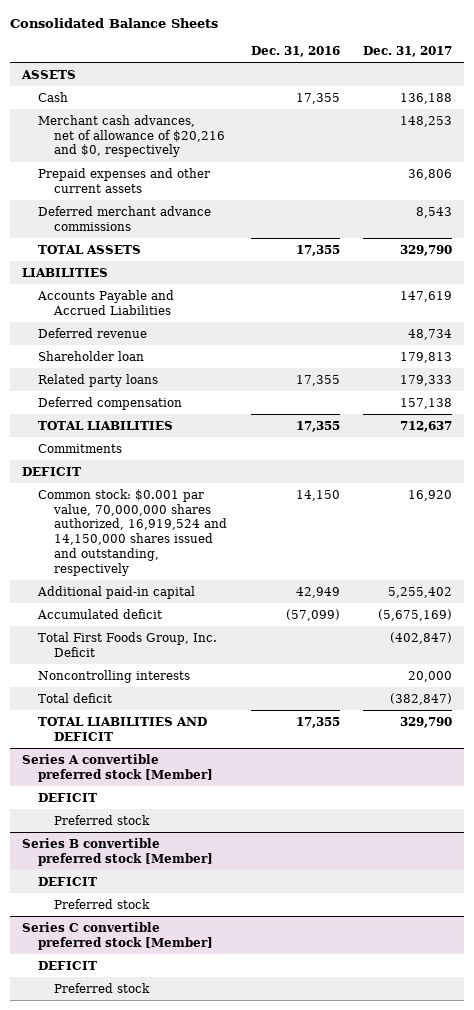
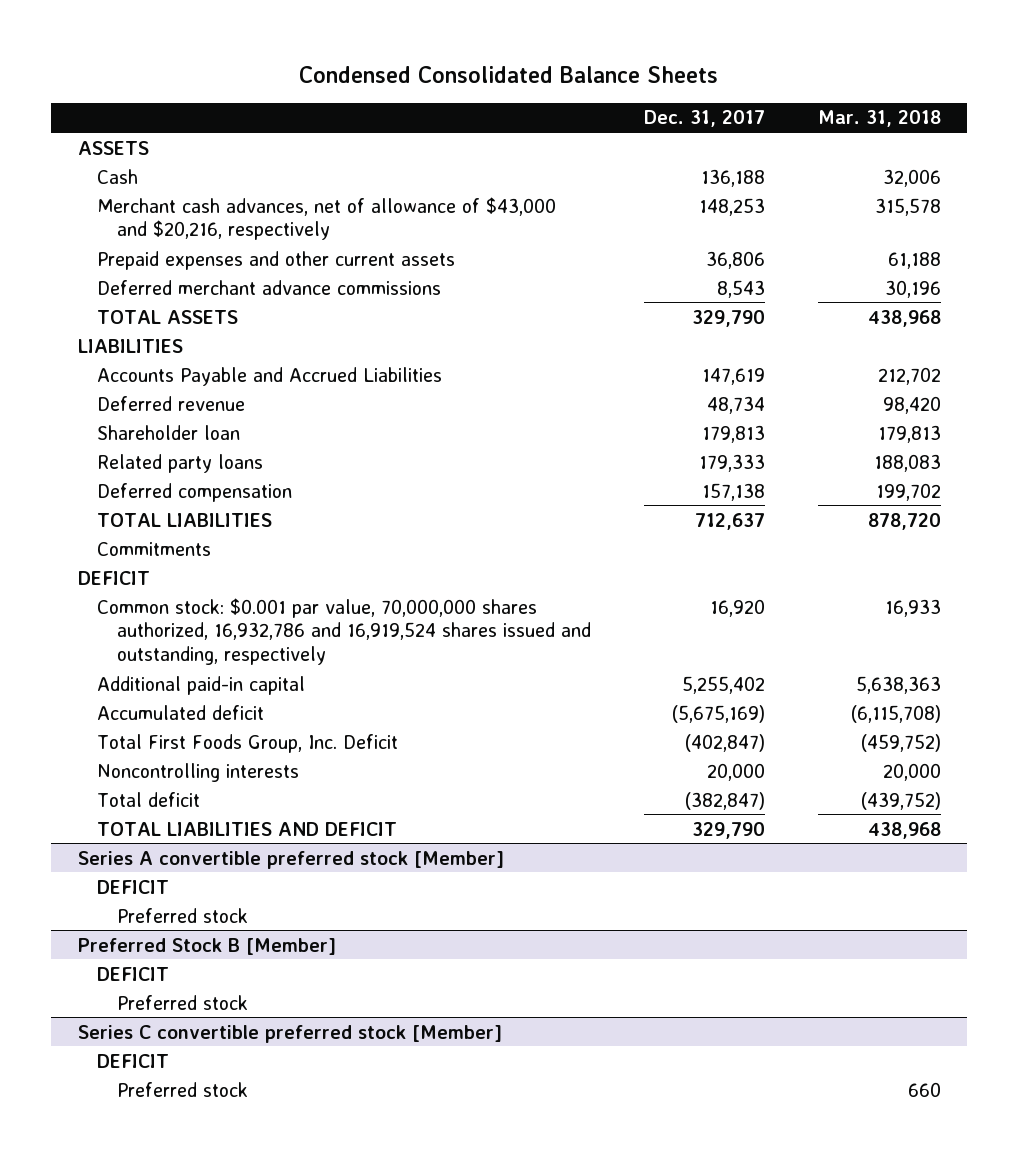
[9,17,218,28] Consolidated Balance Sheets -> [299,65,719,83] Condensed Consolidated Balance Sheets
[250,45,340,57] Dec. 31, 2016 -> none
none -> [817,110,941,128] Mar. 31, 2018
[37,114,225,158] Merchant cash advances, net of allowance of $20,216 and $0, respectively -> [97,196,557,241] Merchant cash advances, net of allowance of $43,000 and $20,216, respectively
[37,488,227,577] Common stock: $0.001 par value, 70,000,000 shares authorized, 16,919,524 and 14,150,000 shares issued and outstanding, respectively -> [97,597,592,666] Common stock: $0.001 par value, 70,000,000 shares authorized, 16,932,786 and 16,919,524 shares issued and outstanding, respectively
[21,837,213,866] Series B convertible preferred stock [Member] -> [77,937,336,955] Preferred Stock B [Member]

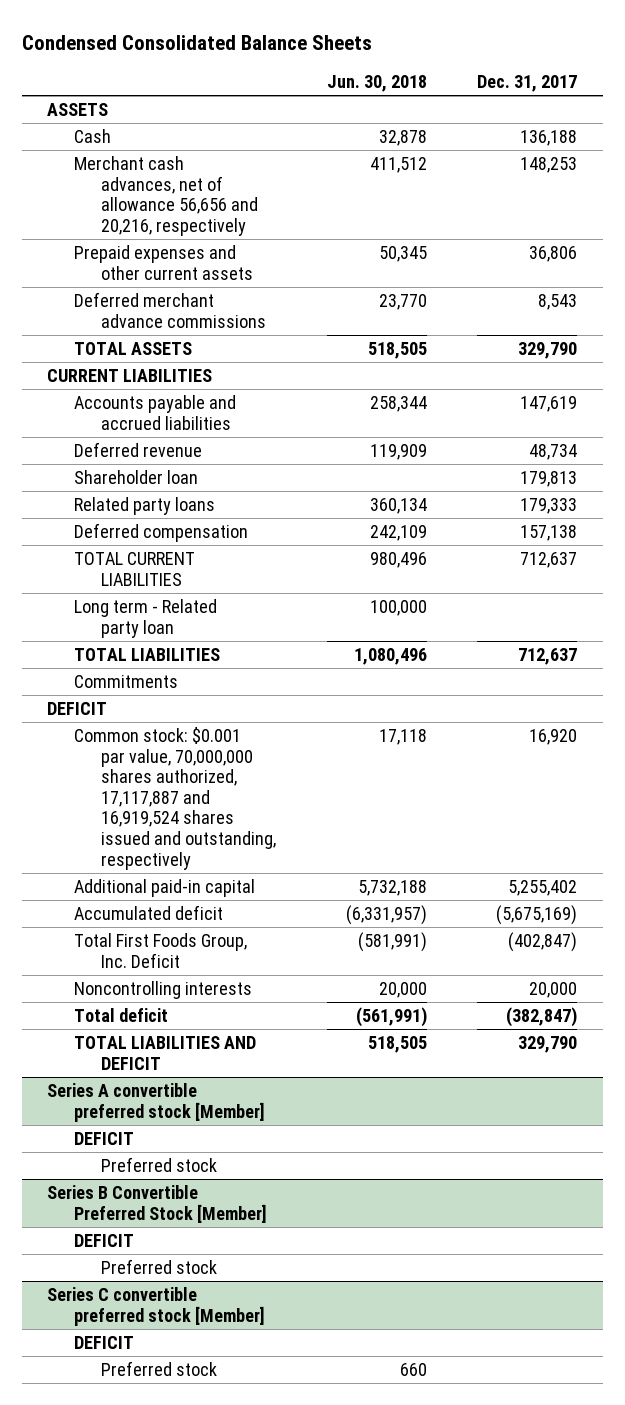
[817,110,941,128] Mar. 31, 2018 -> none
none -> [326,74,427,92] Jun. 30, 2018
[97,196,557,241] Merchant cash advances, net of allowance of $43,000 and $20,216, respectively -> [74,156,259,236] Merchant cash advances, net of allowance 56,656 and 20,216, respectively
[77,338,183,353] LIABILITIES -> [47,369,213,383] CURRENT LIABILITIES
[97,366,443,386] Accounts Payable and Accrued Liabilities -> [74,395,237,430] Accounts payable and accrued liabilities
none -> [74,552,196,586] TOTAL CURRENT LIABILITIES
none -> [74,599,218,638] Long term - Related party loan
[97,597,592,666] Common stock: $0.001 par value, 70,000,000 shares authorized, 16,932,786 and 16,919,524 shares issued and outstanding, respectively -> [74,727,277,870] Common stock: $0.001 par value, 70,000,000 shares authorized, 17,117,887 and 16,919,524 shares issued and outstanding, respectively
[77,937,336,955] Preferred Stock B [Member] -> [47,1185,268,1223] Series B Convertible Preferred Stock [Member]

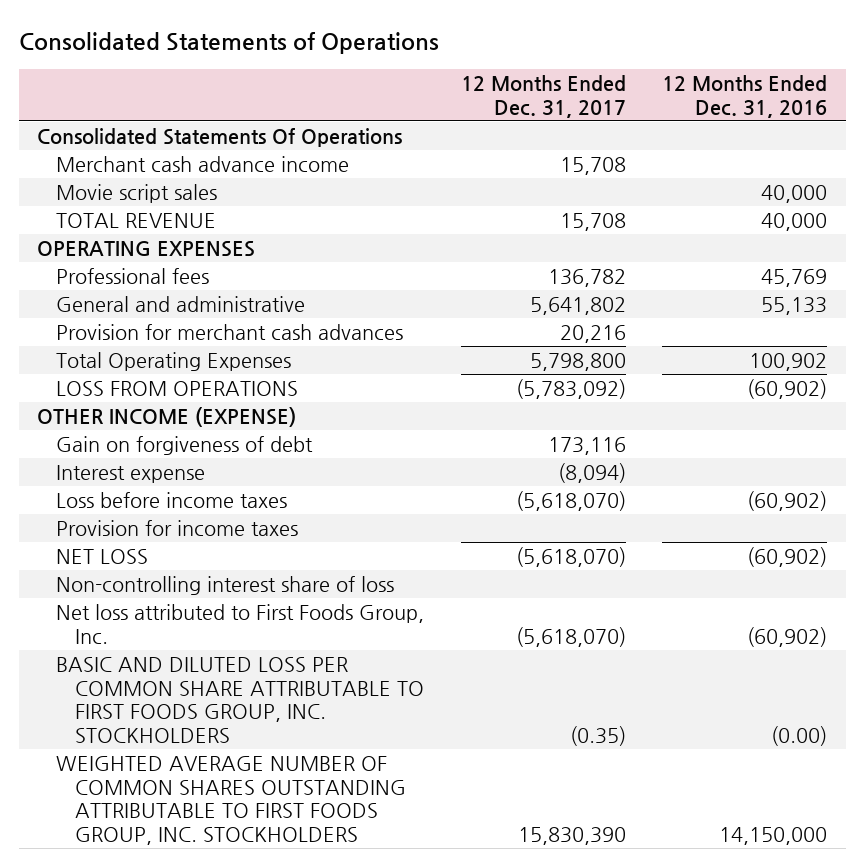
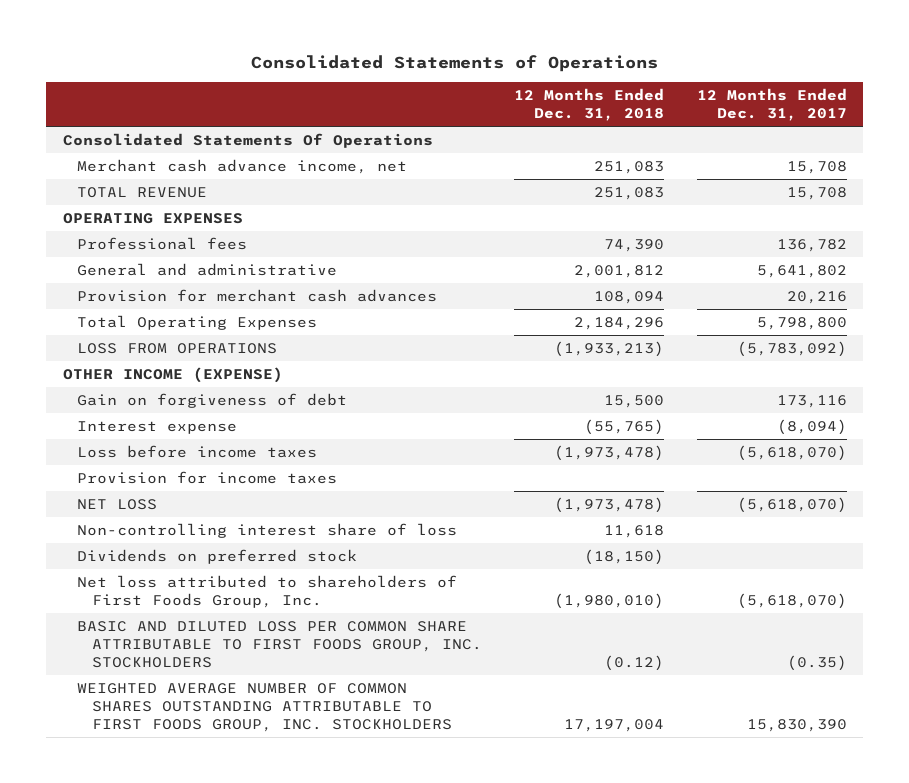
[662,75,828,118] 12 Months Ended Dec. 31, 2016 -> none
none -> [514,87,665,121] 12 Months Ended Dec. 31, 2018
[56,184,218,204] Movie script sales -> none
[56,156,350,173] Merchant cash advance income -> [77,159,408,175] Merchant cash advance income, net
none -> [77,549,358,565] Dividends on preferred stock
[56,604,425,644] Net loss attributed to First Foods Group, Inc. -> [77,575,458,608] Net loss attributed to shareholders of First Foods Group, Inc.

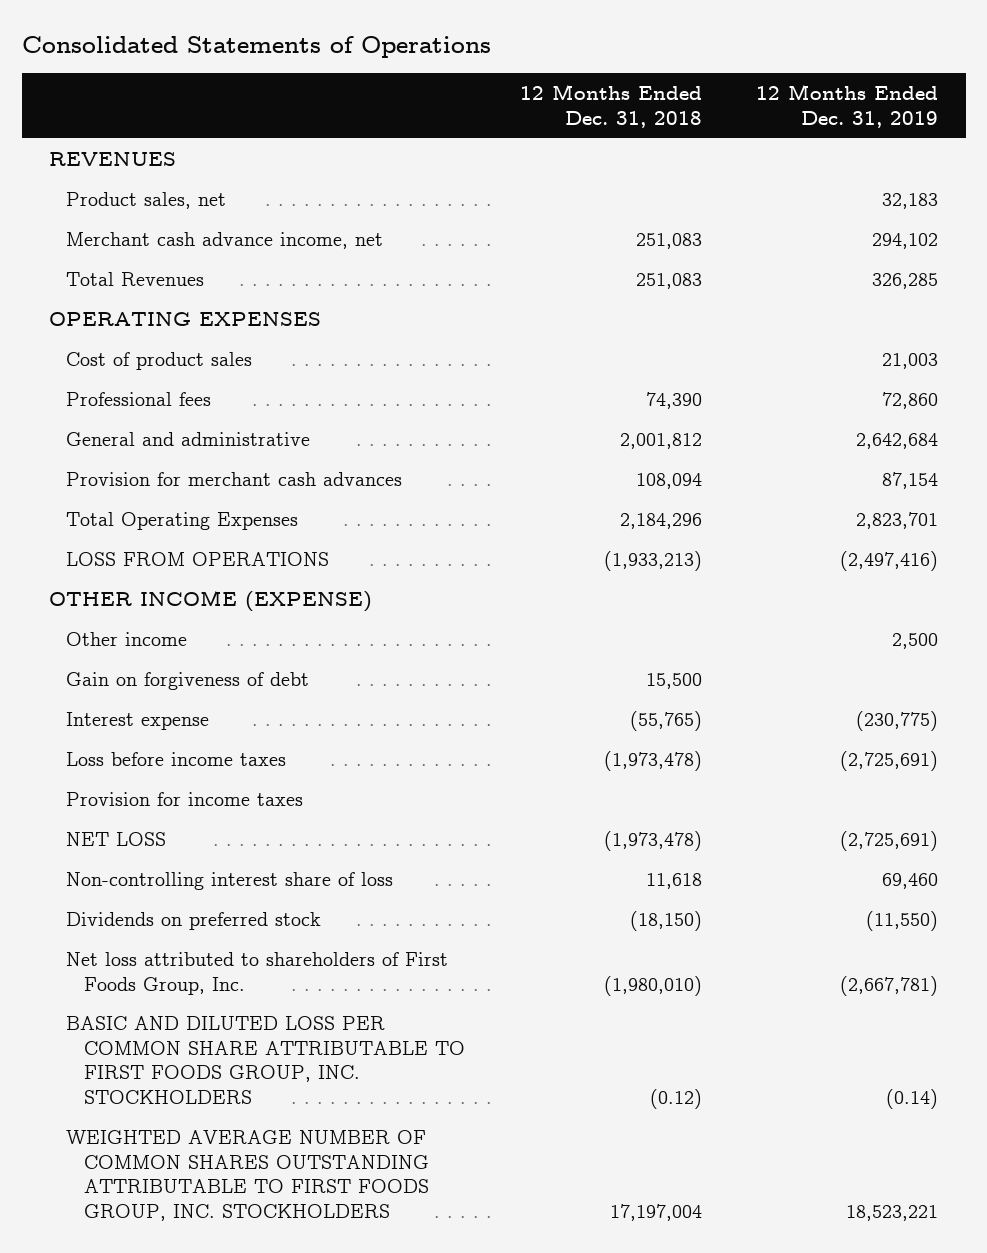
[696,87,847,121] 12 Months Ended Dec. 31, 2017 -> none
none -> [756,84,939,128] 12 Months Ended Dec. 31, 2019
[62,133,433,149] Consolidated Statements Of Operations -> none
none -> [49,151,177,166] REVENUES
none -> [66,191,227,209] Product sales, net
[77,187,208,199] TOTAL REVENUE -> [66,271,205,286] Total Revenues
none -> [66,351,253,370] Cost of product sales
none -> [66,631,188,646] Other income

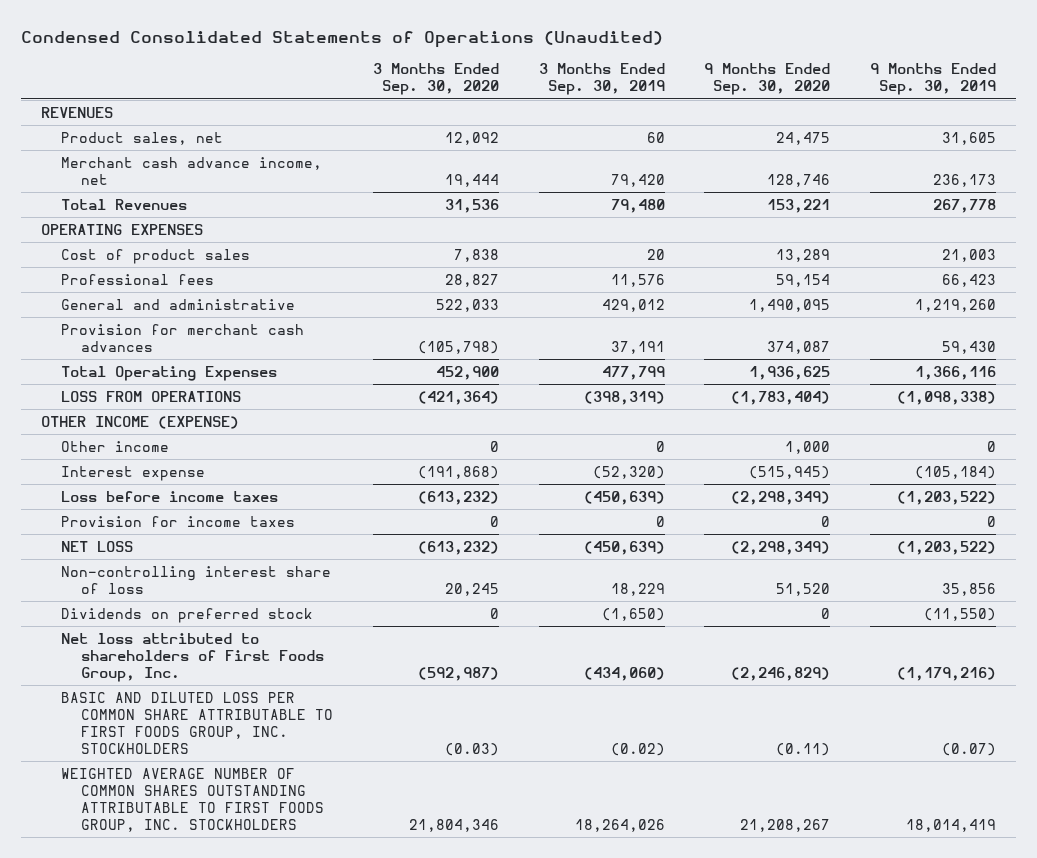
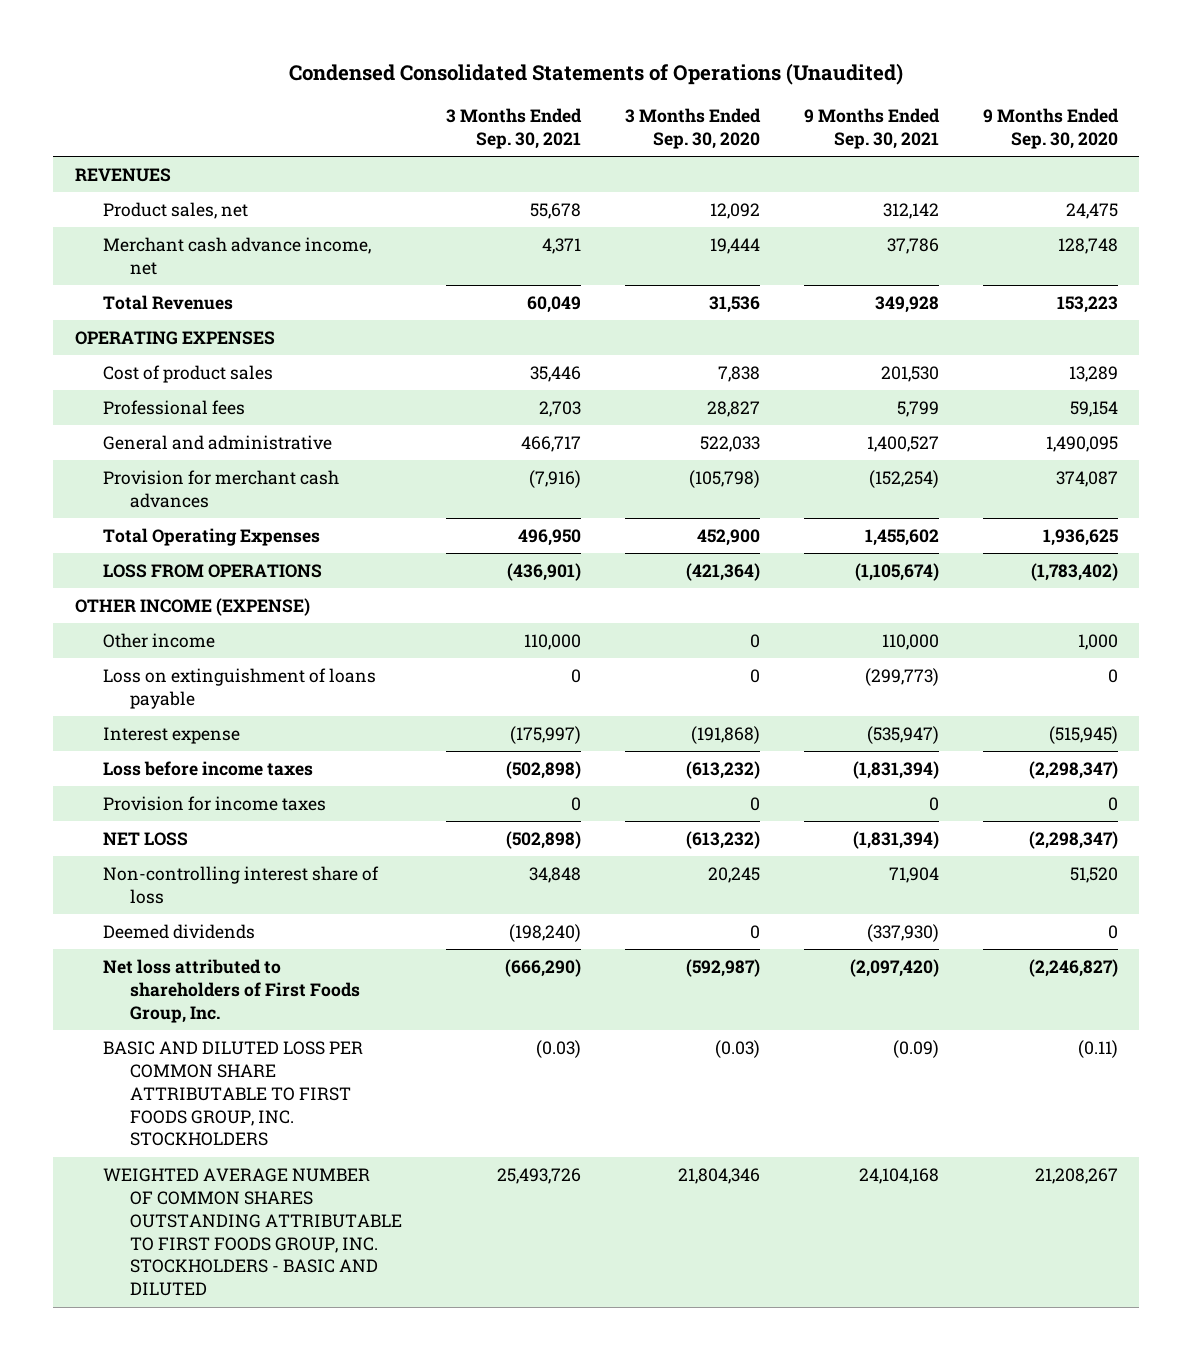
[538,63,665,96] 3 Months Ended Sep. 30, 2019 -> none
[870,63,997,96] 9 Months Ended Sep. 30, 2019 -> none
none -> [446,107,583,149] 3 Months Ended Sep. 30, 2021
none -> [803,107,940,149] 9 Months Ended Sep. 30, 2021
[767,173,831,187] 128,746 -> [1057,237,1118,254] 128,748
[767,198,831,213] 153,221 -> [1056,295,1118,313] 153,223
[731,390,831,405] (1,783,404) -> [1030,562,1118,581] (1,783,402)
none -> [102,667,376,709] Loss on extinguishment of loans payable
[731,490,831,505] (2,298,349) -> [1028,760,1118,779] (2,298,347)
[731,540,831,555] (2,298,349) -> [1028,830,1118,849] (2,298,347)
[60,607,313,623] Dividends on preferred stock -> none
none -> [102,923,255,939] Deemed dividends
[731,667,831,682] (2,246,829) -> [1028,958,1118,977] (2,246,827)
[60,767,324,833] WEIGHTED AVERAGE NUMBER OF COMMON SHARES OUTSTANDING ATTRIBUTABLE TO FIRST FOODS GROUP, INC. STOCKHOLDERS -> [102,1167,403,1297] WEIGHTED AVERAGE NUMBER OF COMMON SHARES OUTSTANDING ATTRIBUTABLE TO FIRST FOODS GROUP, INC. STOCKHOLDERS - BASIC AND DILUTED

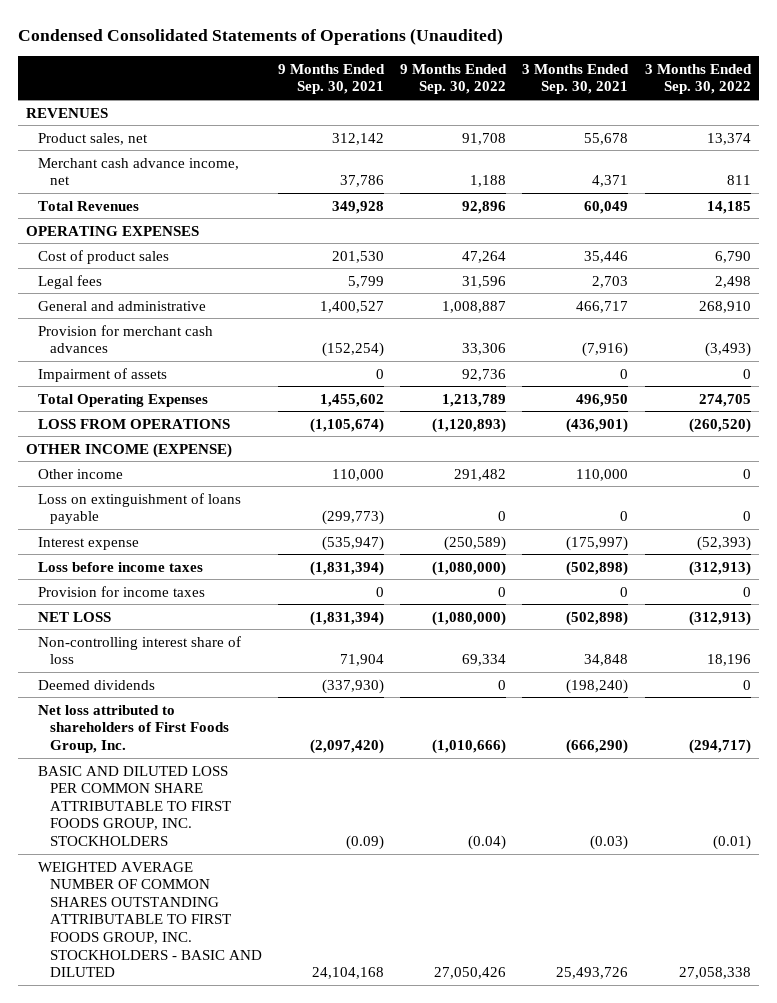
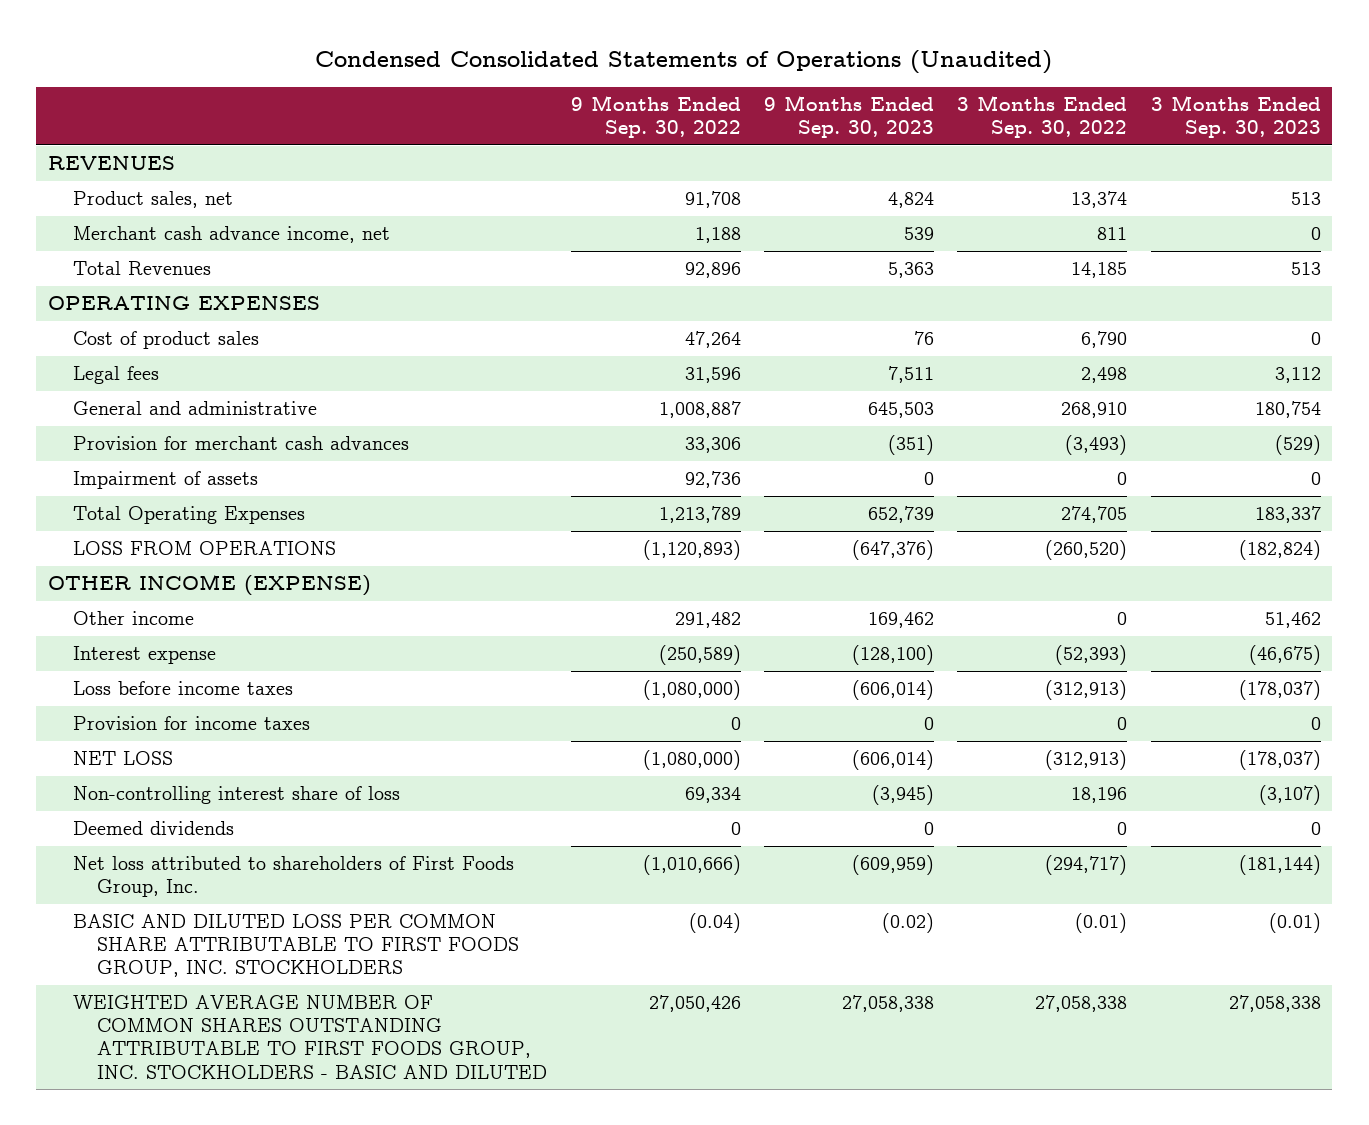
[278,63,386,95] 9 Months Ended Sep. 30, 2021 -> none
[522,63,630,95] 3 Months Ended Sep. 30, 2021 -> none
none -> [763,94,934,138] 9 Months Ended Sep. 30, 2023
none -> [1150,94,1321,138] 3 Months Ended Sep. 30, 2023
[37,492,241,525] Loss on extinguishment of loans payable -> none

